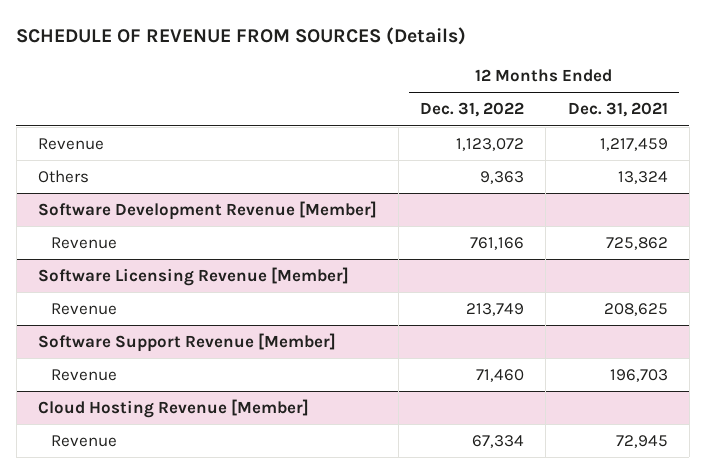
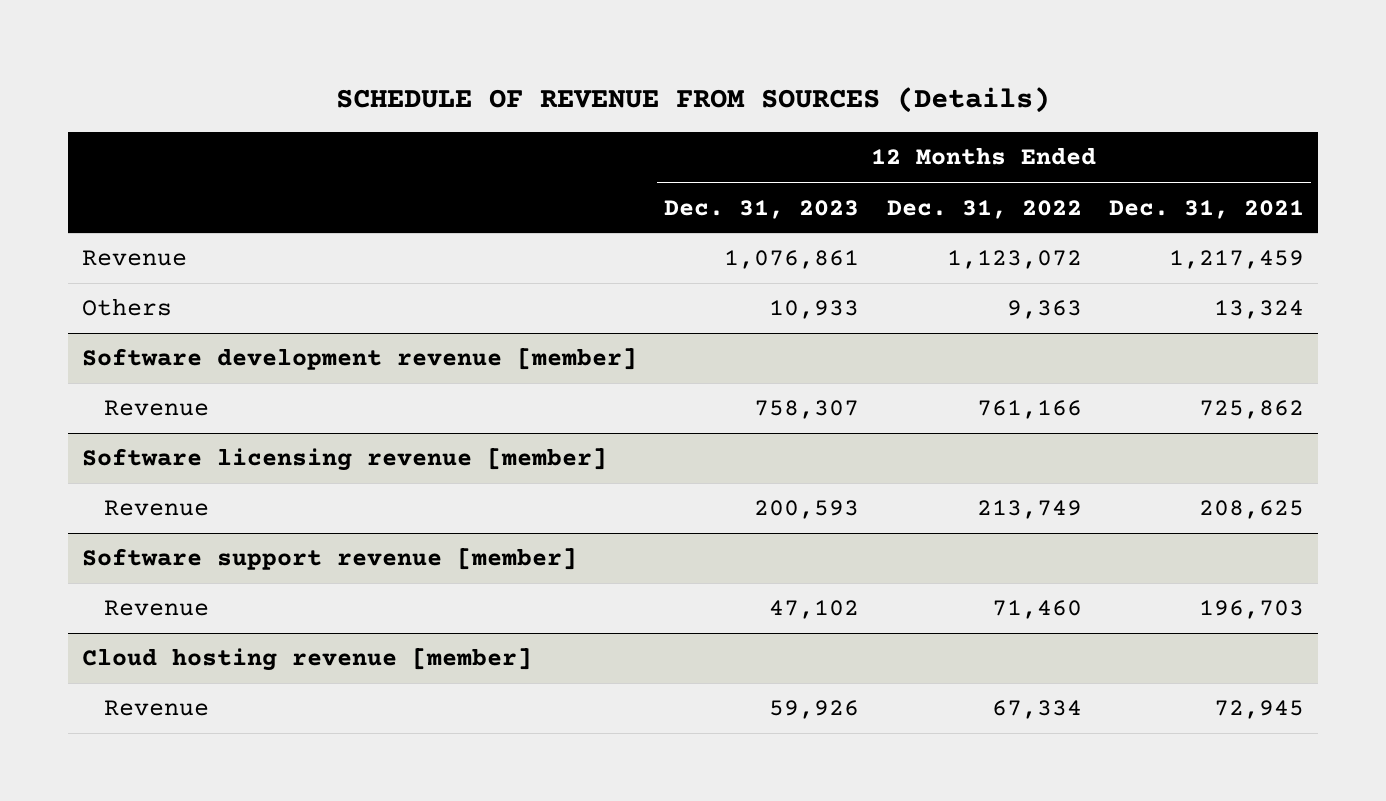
none -> [664,199,860,219] Dec. 31, 2023
[37,200,377,220] Software Development Revenue [Member] -> [81,348,637,371] Software development revenue [member]
[37,266,349,286] Software Licensing Revenue [Member] -> [81,448,607,472] Software licensing revenue [member]
[37,332,336,352] Software Support Revenue [Member] -> [81,548,577,571] Software support revenue [member]
[37,398,309,418] Cloud Hosting Revenue [Member] -> [81,648,532,672] Cloud hosting revenue [member]

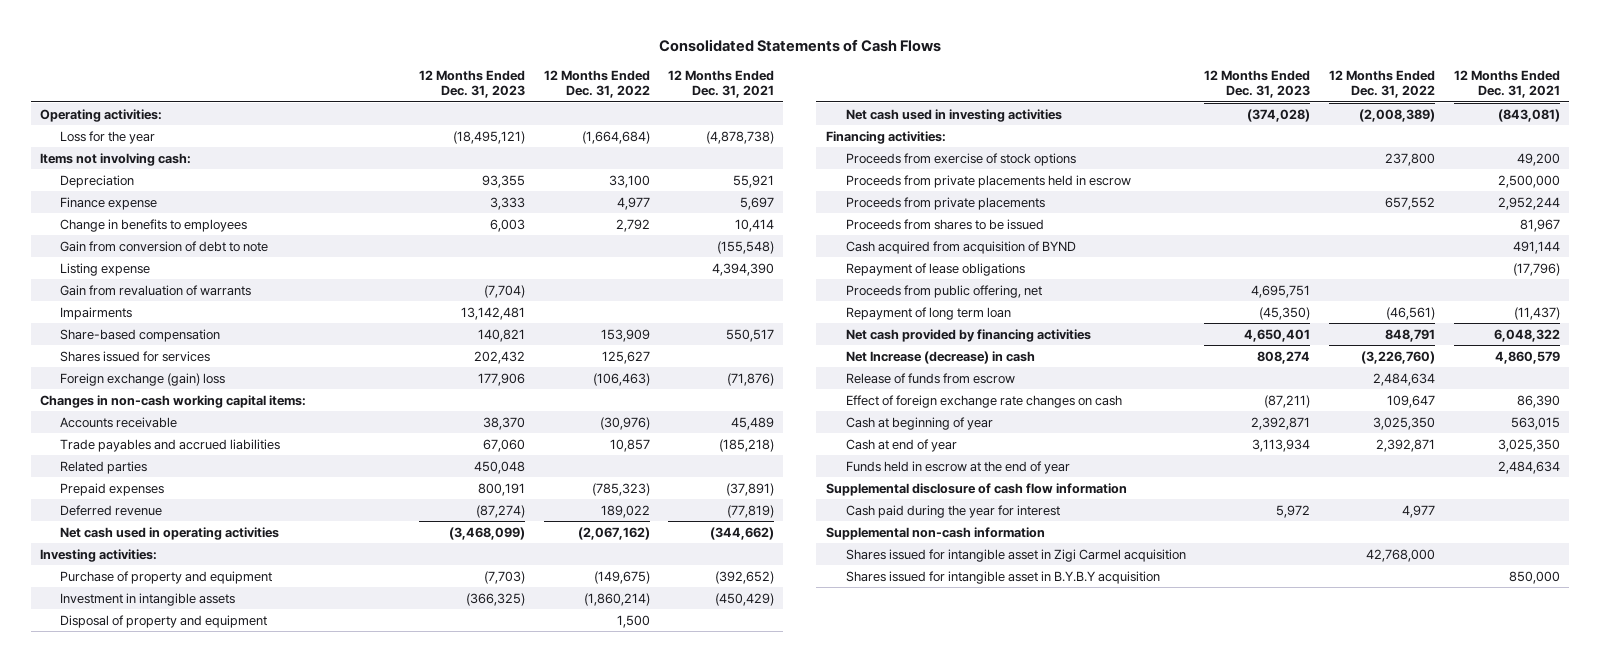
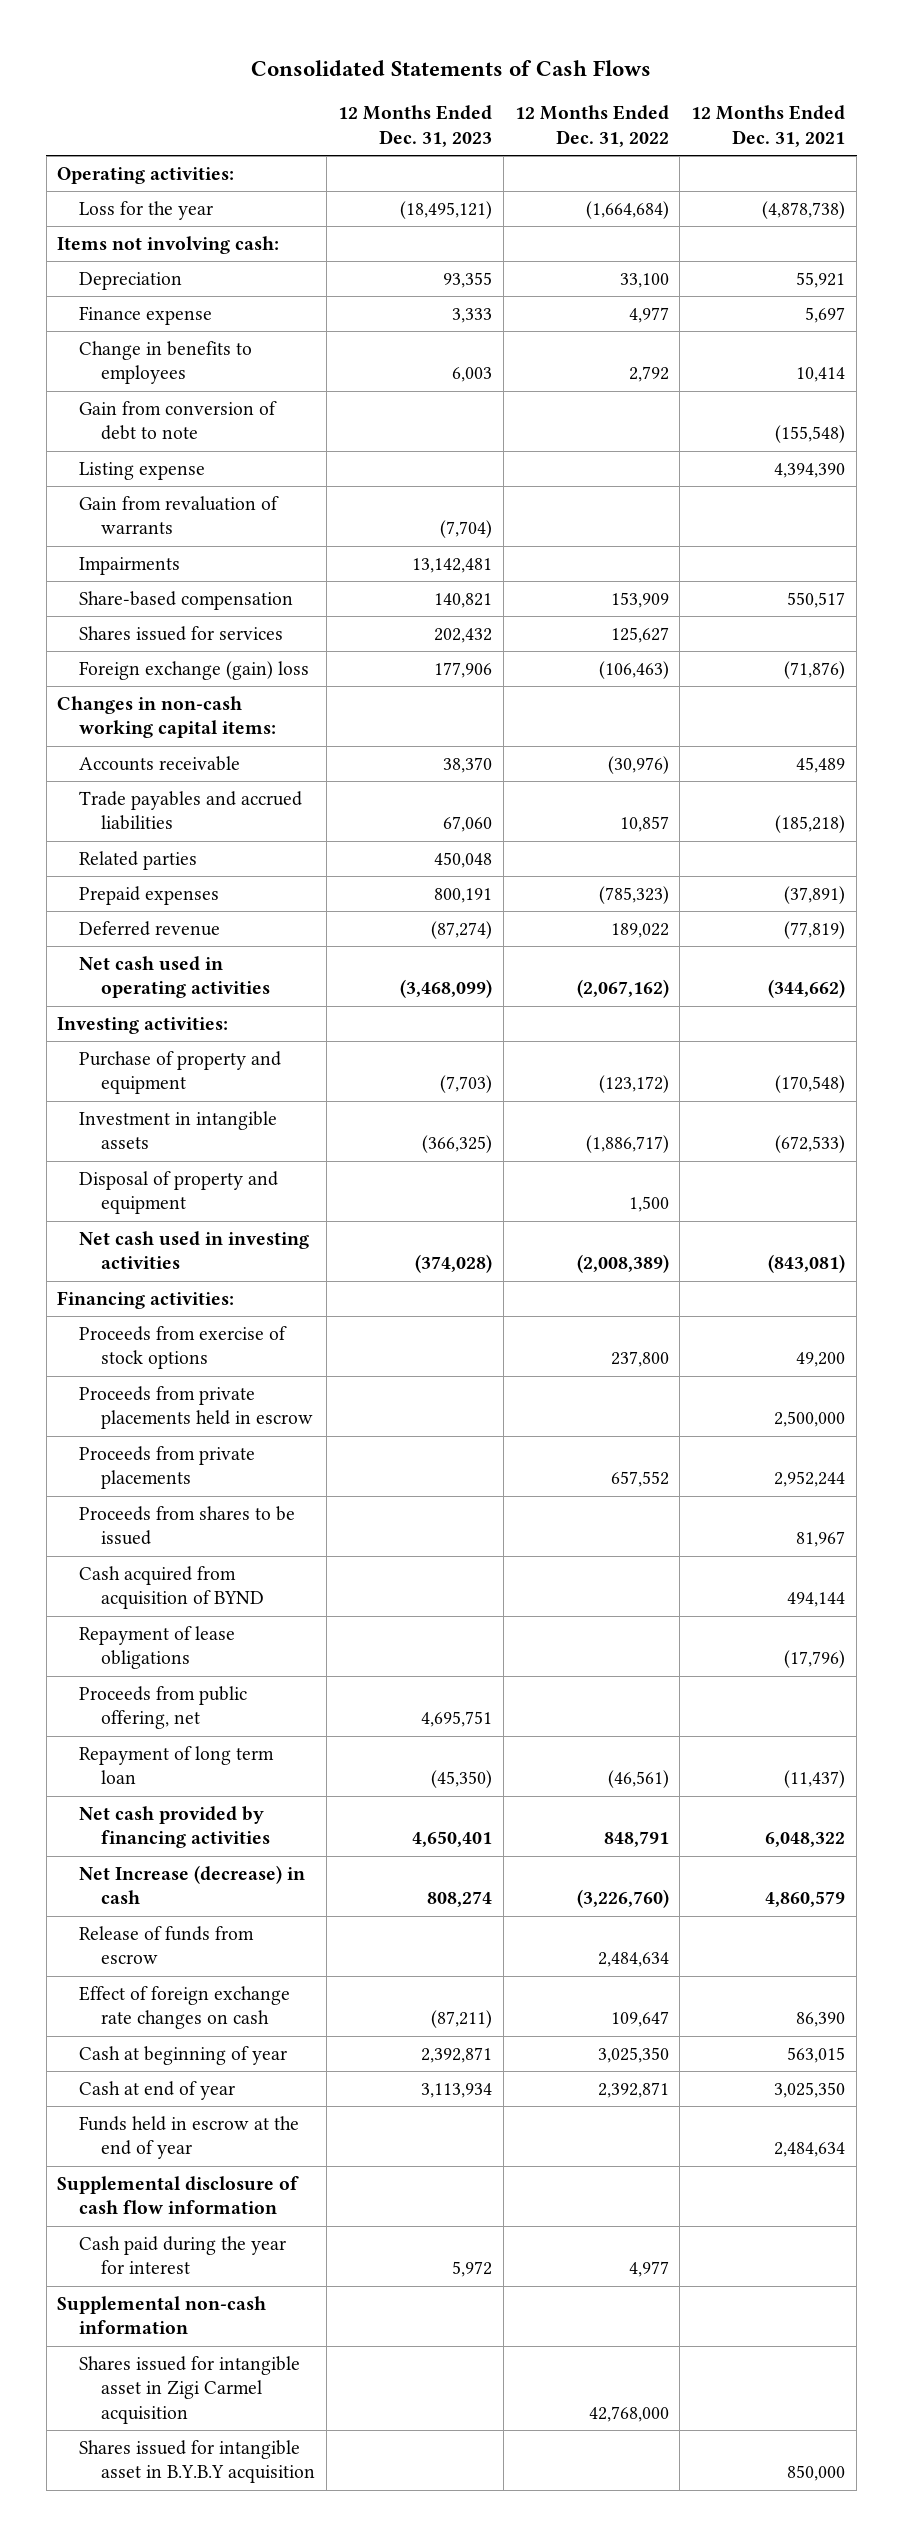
[593,570,650,584] (149,675) -> [598,1075,669,1094] (123,172)
[715,570,775,584] (392,652) -> [775,1075,846,1094] (170,548)
[583,592,650,606] (1,860,214) -> [585,1135,669,1154] (1,886,717)
[715,592,775,606] (450,429) -> [775,1135,846,1154] (672,533)
[1512,240,1560,254] 491,144 -> [787,1592,846,1608] 494,144

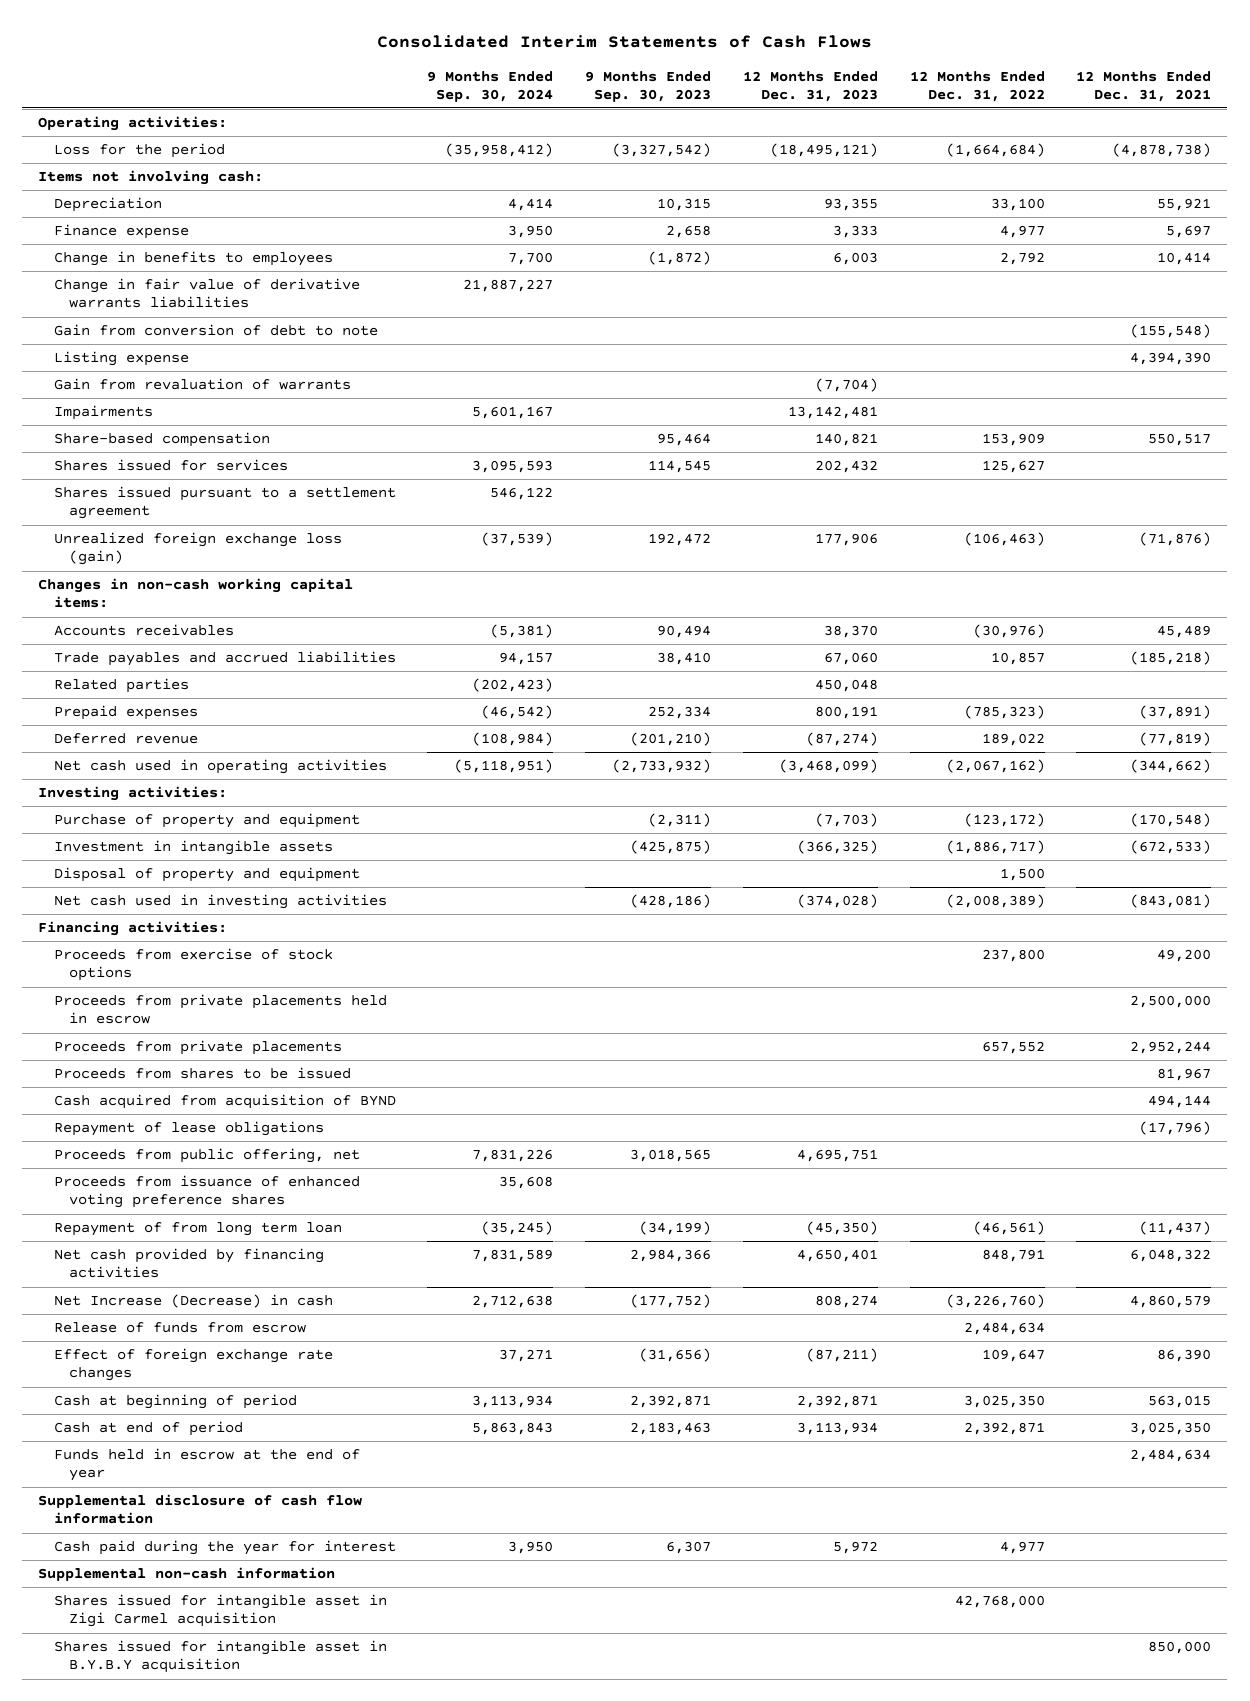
[251,60,652,77] Consolidated Statements of Cash Flows -> [376,34,872,48] Consolidated Interim Statements of Cash Flows
none -> [427,70,554,102] 9 Months Ended Sep. 30, 2024
none -> [585,70,712,102] 9 Months Ended Sep. 30, 2023
[79,200,214,220] Loss for the year -> [53,143,225,159] Loss for the period
none -> [53,278,360,309] Change in fair value of derivative warrants liabilities
none -> [53,486,396,520] Shares issued pursuant to a settlement agreement
[79,660,310,680] Foreign exchange (gain) loss -> [53,532,342,566] Unrealized foreign exchange loss (gain)
[79,755,241,771] Accounts receivable -> [53,624,234,637] Accounts receivables
none -> [53,1175,360,1209] Proceeds from issuance of enhanced voting preference shares
[79,1745,275,1785] Repayment of long term loan -> [53,1222,342,1237] Repayment of from long term loan
[79,1864,306,1905] Net Increase (decrease) in cash -> [53,1294,333,1309] Net Increase (Decrease) in cash
[79,1985,291,2030] Effect of foreign exchange rate changes on cash -> [53,1348,333,1382] Effect of foreign exchange rate changes
[79,2045,288,2065] Cash at beginning of year -> [53,1394,297,1410] Cash at beginning of period
[79,2080,236,2100] Cash at end of year -> [53,1421,243,1437] Cash at end of period

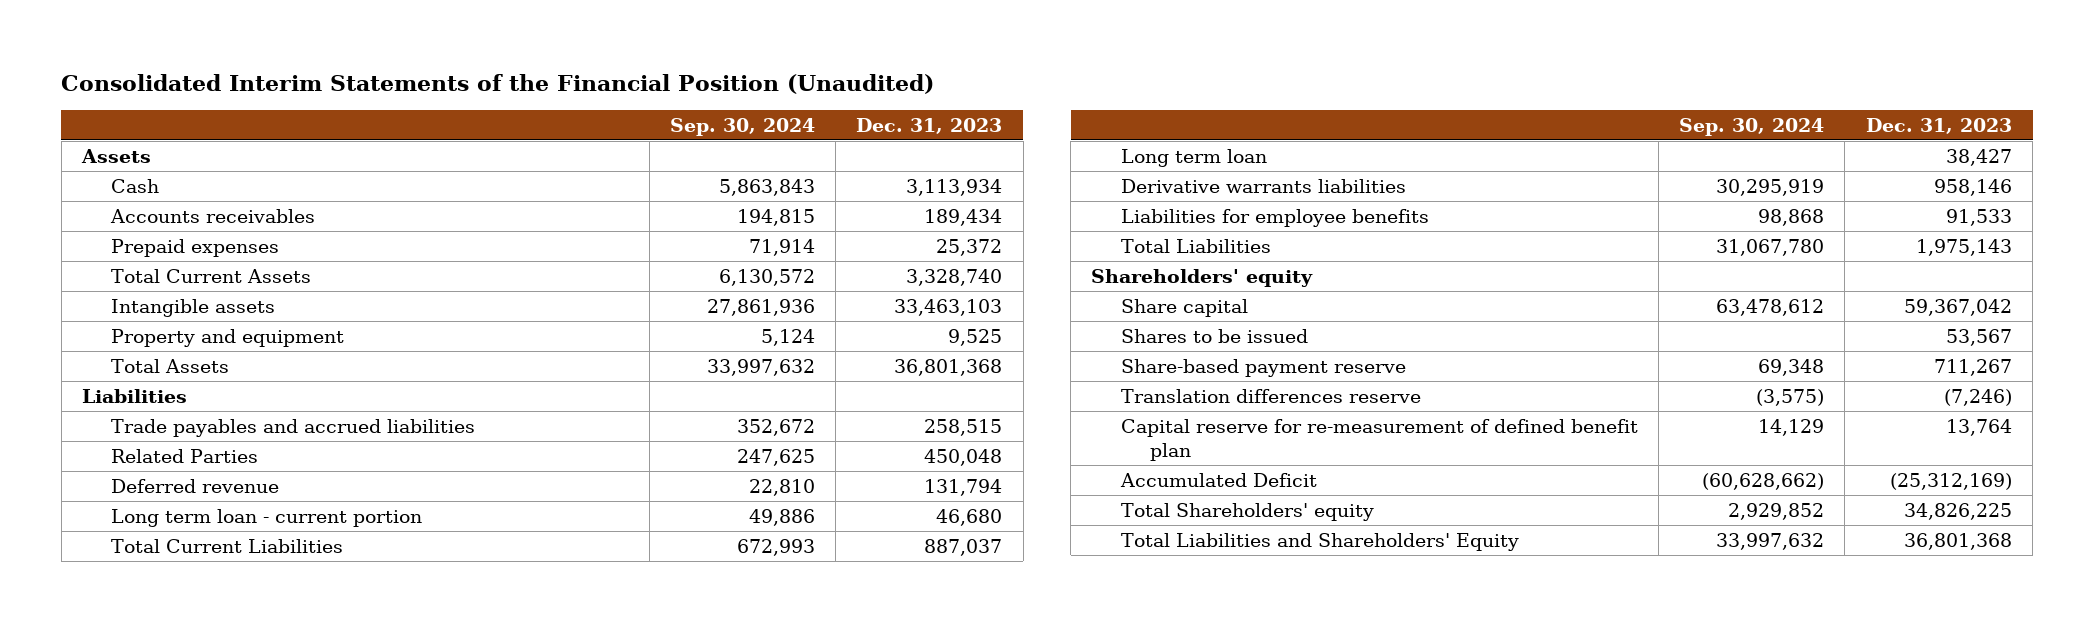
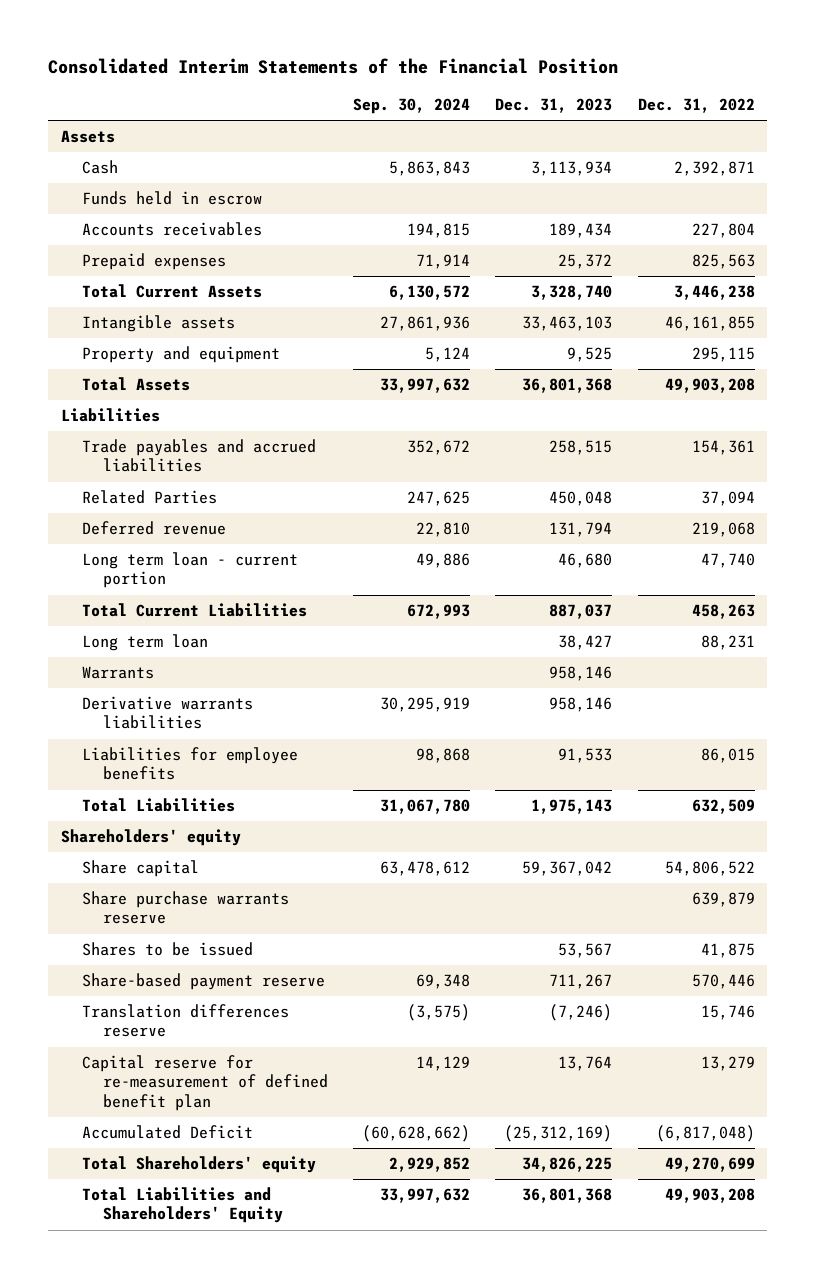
[61,73,935,94] Consolidated Interim Statements of the Financial Position (Unaudited) -> [48,58,619,75] Consolidated Interim Statements of the Financial Position
none -> [637,98,755,114] Dec. 31, 2022
none -> [81,191,262,206] Funds held in escrow
none -> [81,666,154,680] Warrants
none -> [81,891,289,925] Share purchase warrants reserve

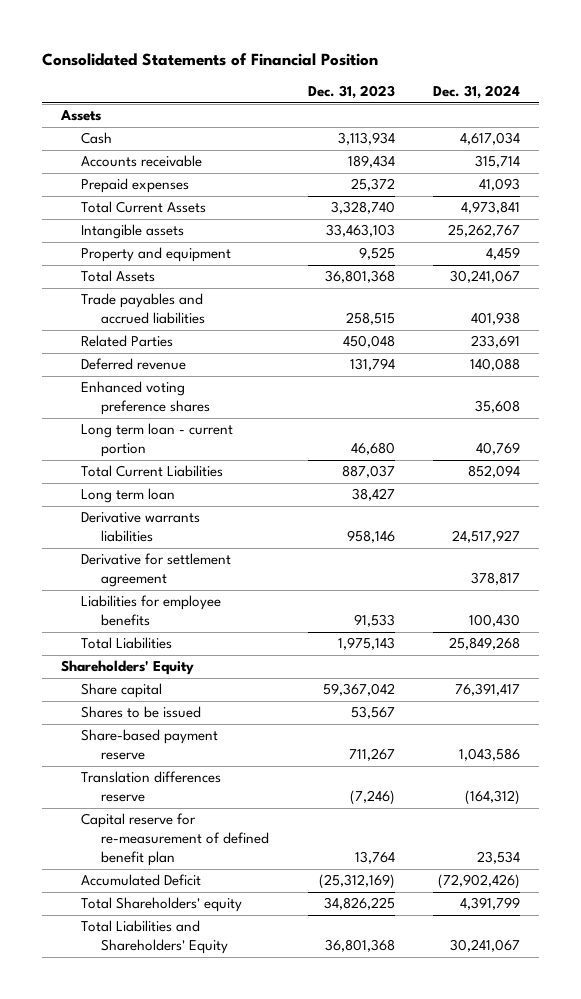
[48,58,619,75] Consolidated Interim Statements of the Financial Position -> [42,53,379,67] Consolidated Statements of Financial Position
[352,98,470,115] Sep. 30, 2024 -> none
[637,98,755,114] Dec. 31, 2022 -> none
none -> [432,85,520,100] Dec. 31, 2024
[81,191,262,206] Funds held in escrow -> none
[81,222,262,237] Accounts receivables -> [81,155,203,168] Accounts receivable
[61,408,161,423] Liabilities -> none
none -> [81,381,211,416] Enhanced voting preference shares
[81,666,154,680] Warrants -> none
none -> [81,553,232,588] Derivative for settlement agreement
[61,829,242,847] Shareholders' equity -> [61,660,195,676] Shareholders' Equity
[81,891,289,925] Share purchase warrants reserve -> none

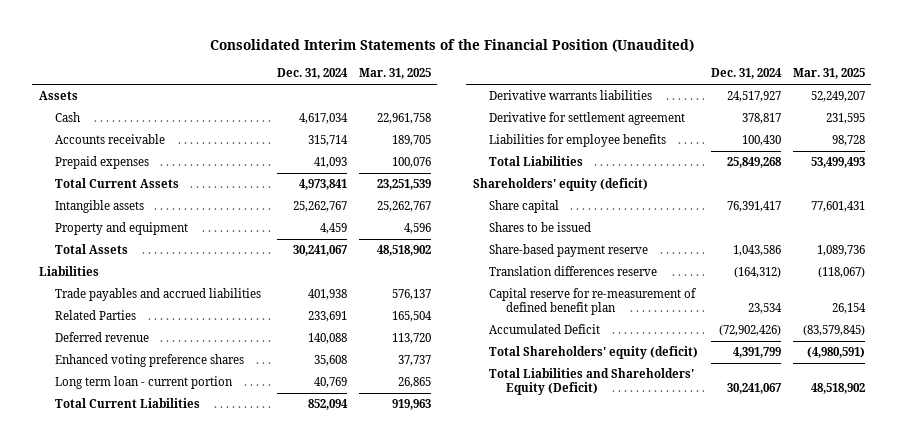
[42,53,379,67] Consolidated Statements of Financial Position -> [209,39,694,53] Consolidated Interim Statements of the Financial Position (Unaudited)
[307,85,395,100] Dec. 31, 2023 -> none
none -> [359,68,432,80] Mar. 31, 2025
none -> [38,266,99,277] Liabilities
[81,488,176,504] Long term loan -> none
[61,660,195,676] Shareholders' Equity -> [472,178,648,192] Shareholders' equity (deficit)
[81,897,243,913] Total Shareholders' equity -> [489,346,699,360] Total Shareholders' equity (deficit)
[81,920,229,955] Total Liabilities and Shareholders' Equity -> [489,368,695,396] Total Liabilities and Shareholders' Equity (Deficit)

